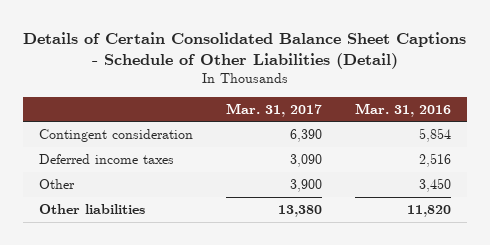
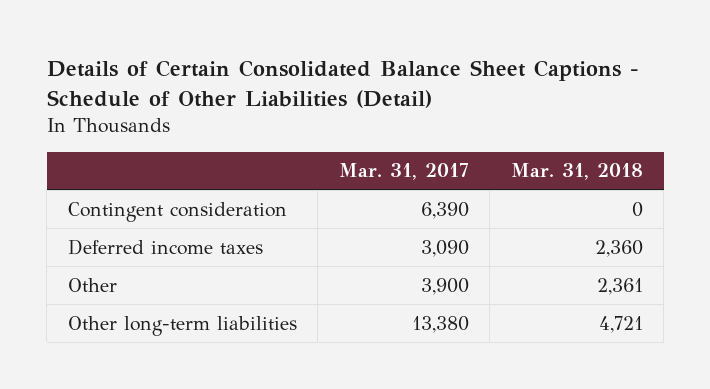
[354,102,451,117] Mar. 31, 2016 -> none
none -> [510,163,643,181] Mar. 31, 2018
[39,204,146,215] Other liabilities -> [67,315,297,336] Other long-term liabilities

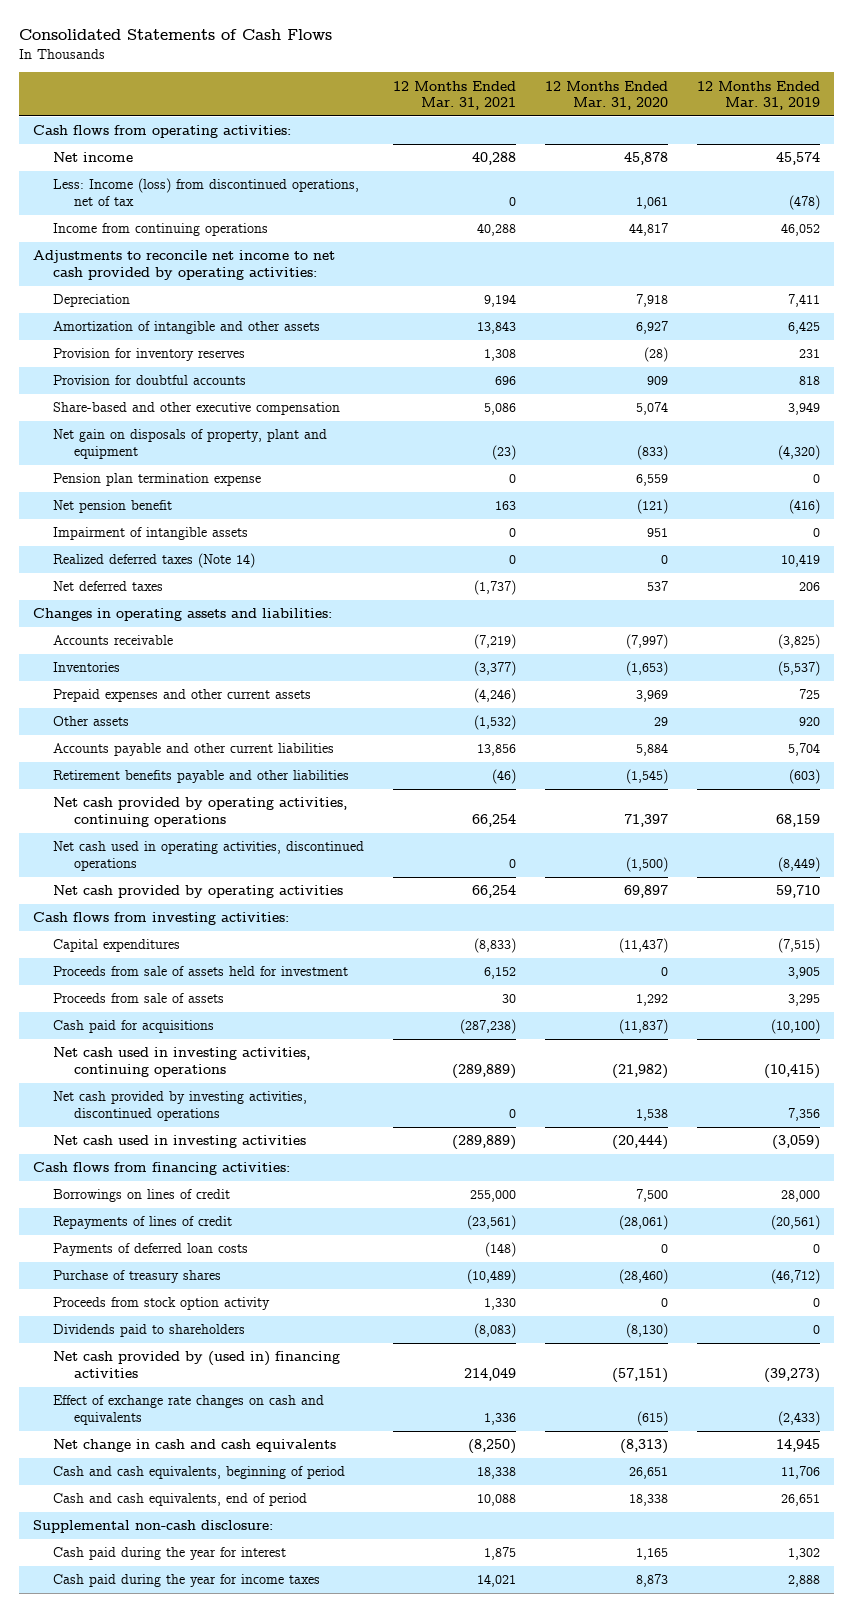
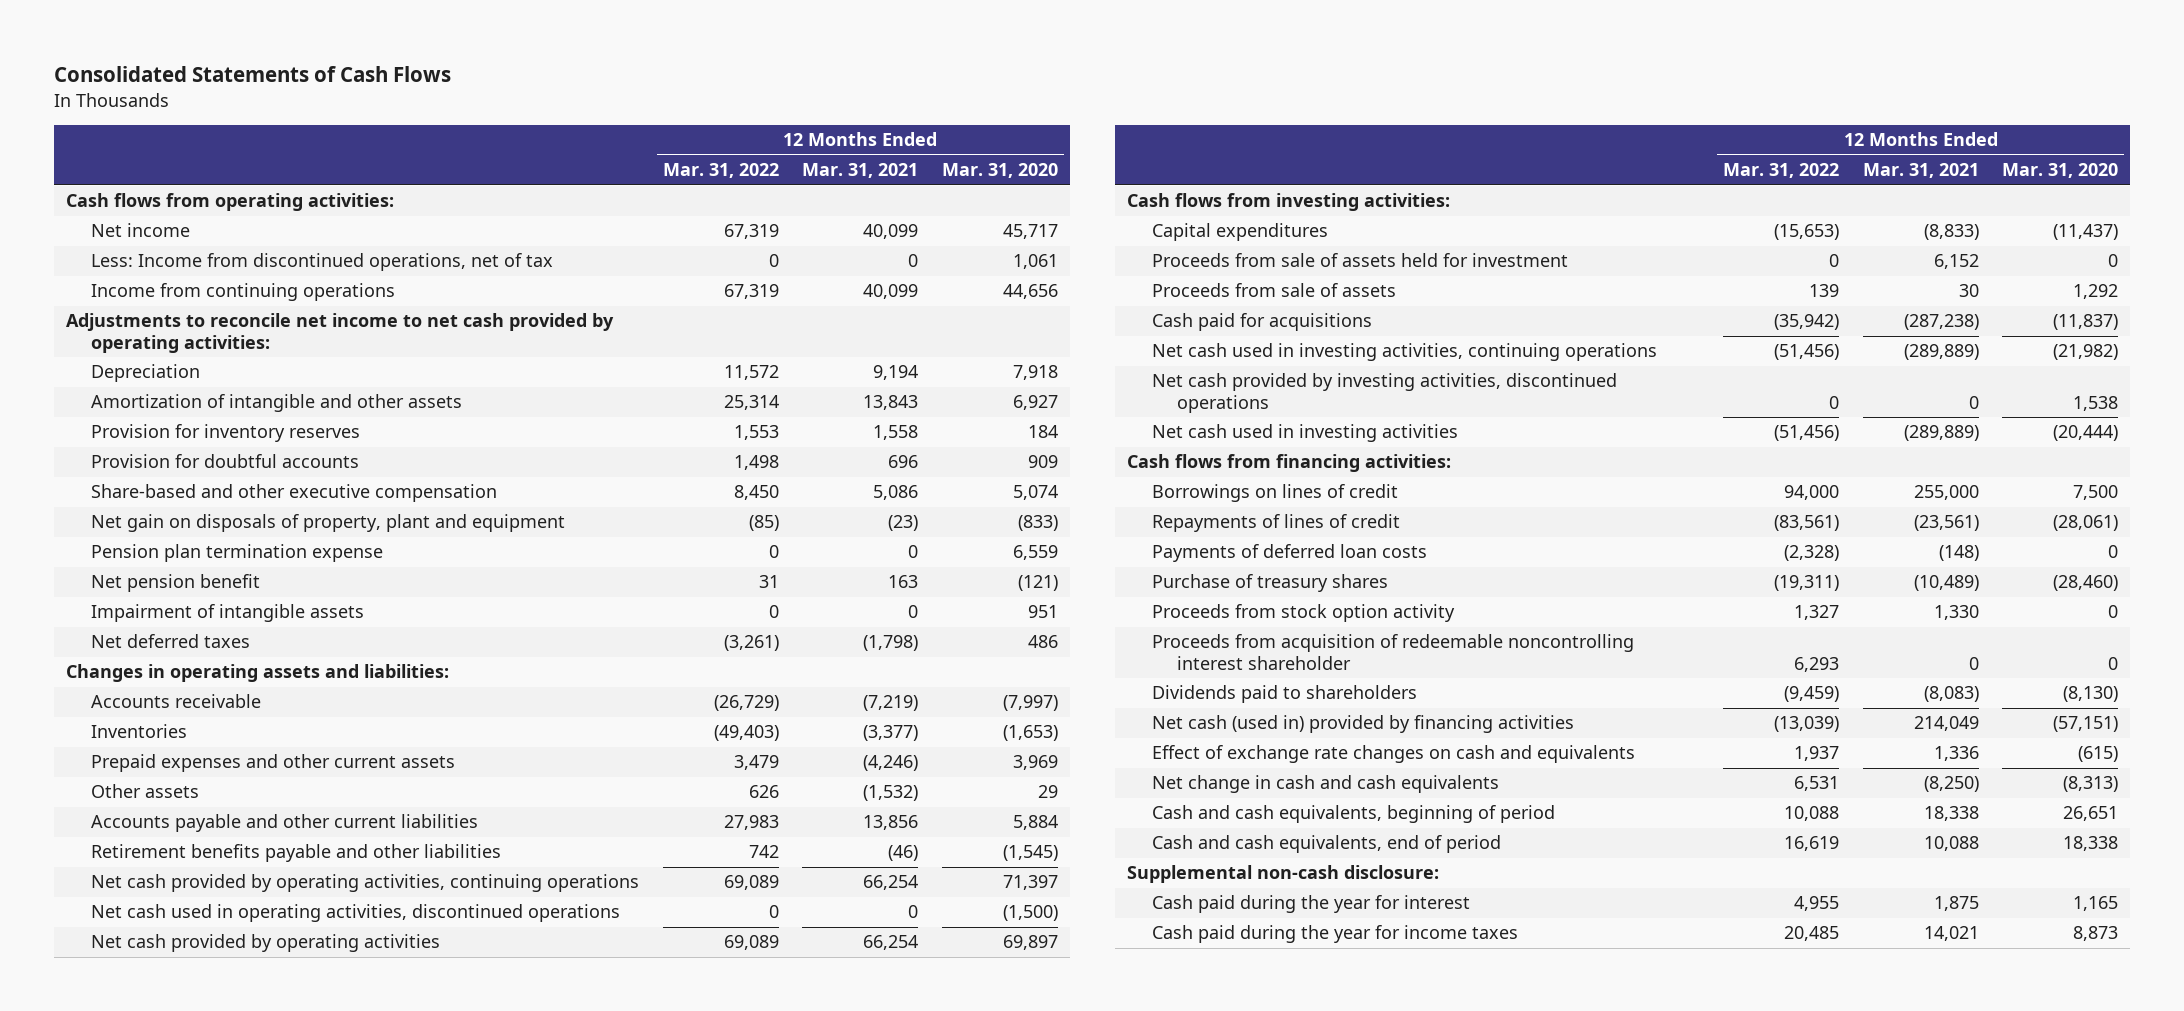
[697,80,821,111] 12 Months Ended Mar. 31, 2019 -> none
none -> [662,163,779,179] Mar. 31, 2022
[472,152,517,166] 40,288 -> [863,224,919,240] 40,099
[624,152,669,166] 45,878 -> [1002,224,1058,240] 45,717
[53,178,360,206] Less: Income (loss) from discontinued operations, net of tax -> [91,253,554,272] Less: Income from discontinued operations, net of tax
[477,223,517,237] 40,288 -> [863,284,919,300] 40,099
[629,223,669,237] 44,817 -> [1002,284,1058,300] 44,656
[484,349,517,362] 1,308 -> [873,425,919,441] 1,558
[644,347,669,363] (28) -> [1027,425,1058,439] 184
[53,553,256,569] Realized deferred taxes (Note 14) -> none
[474,580,517,596] (1,737) -> [863,635,919,652] (1,798)
[647,581,669,592] 537 -> [1027,635,1058,649] 486
none -> [1151,634,1634,670] Proceeds from acquisition of redeemable noncontrolling interest shareholder
[53,1351,341,1378] Net cash provided by (used in) financing activities -> [1151,715,1574,734] Net cash (used in) provided by financing activities

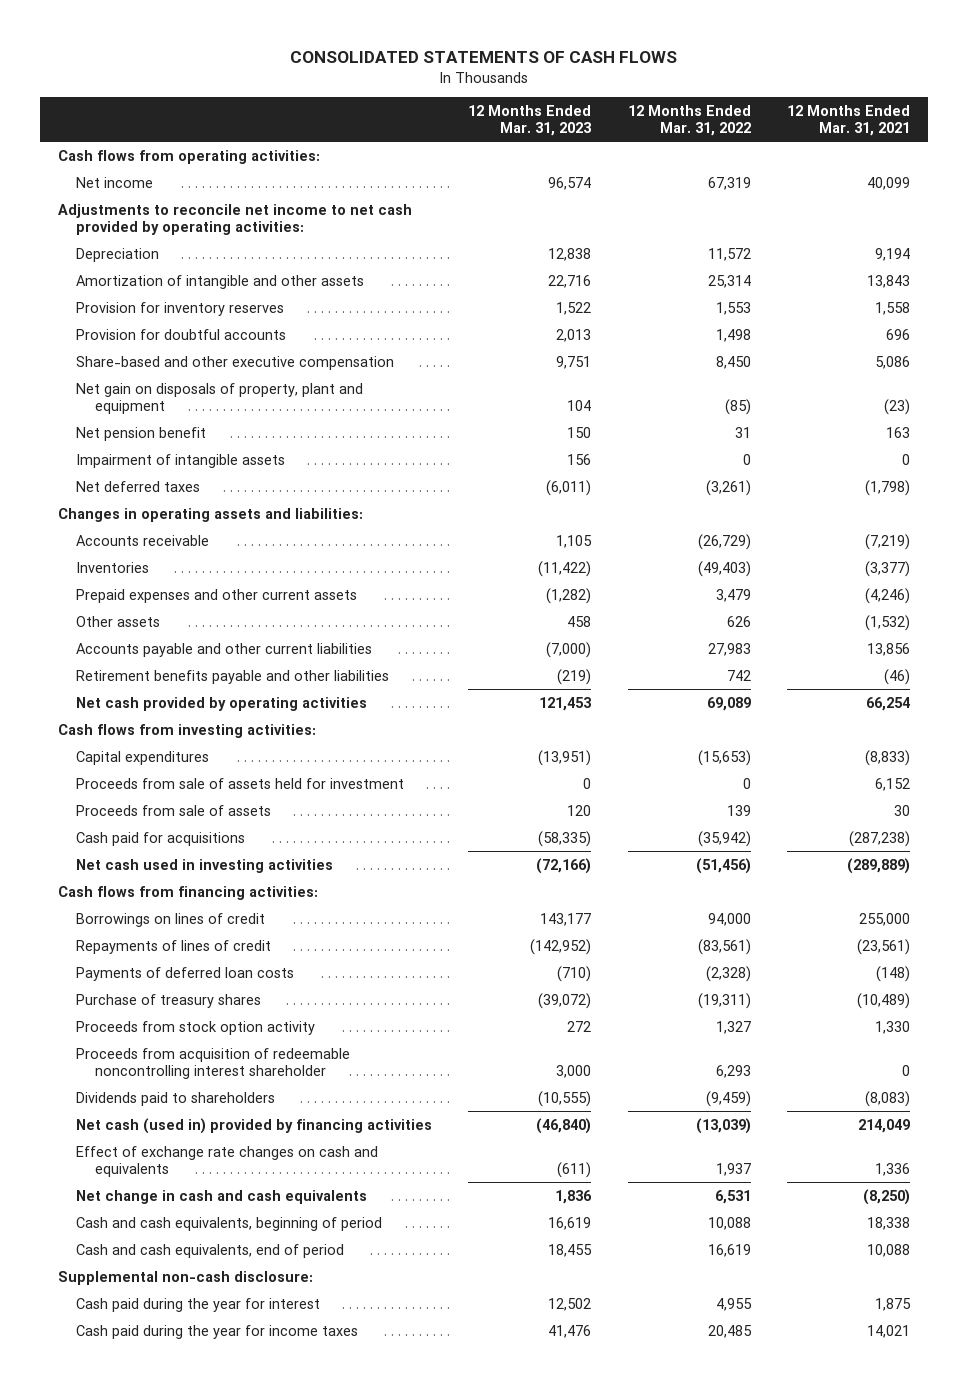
[54,66,452,83] Consolidated Statements of Cash Flows -> [289,50,677,63] CONSOLIDATED STATEMENTS OF CASH FLOWS
[941,163,1058,179] Mar. 31, 2020 -> none
none -> [468,104,592,136] 12 Months Ended Mar. 31, 2023
[91,253,554,272] Less: Income from discontinued operations, net of tax -> none
[91,283,396,302] Income from continuing operations -> none
[91,544,384,563] Pension plan termination expense -> none
[91,874,640,893] Net cash provided by operating activities, continuing operations -> none
[91,904,621,923] Net cash used in operating activities, discontinued operations -> none
[1151,343,1657,362] Net cash used in investing activities, continuing operations -> none
[1151,373,1617,413] Net cash provided by investing activities, discontinued operations -> none

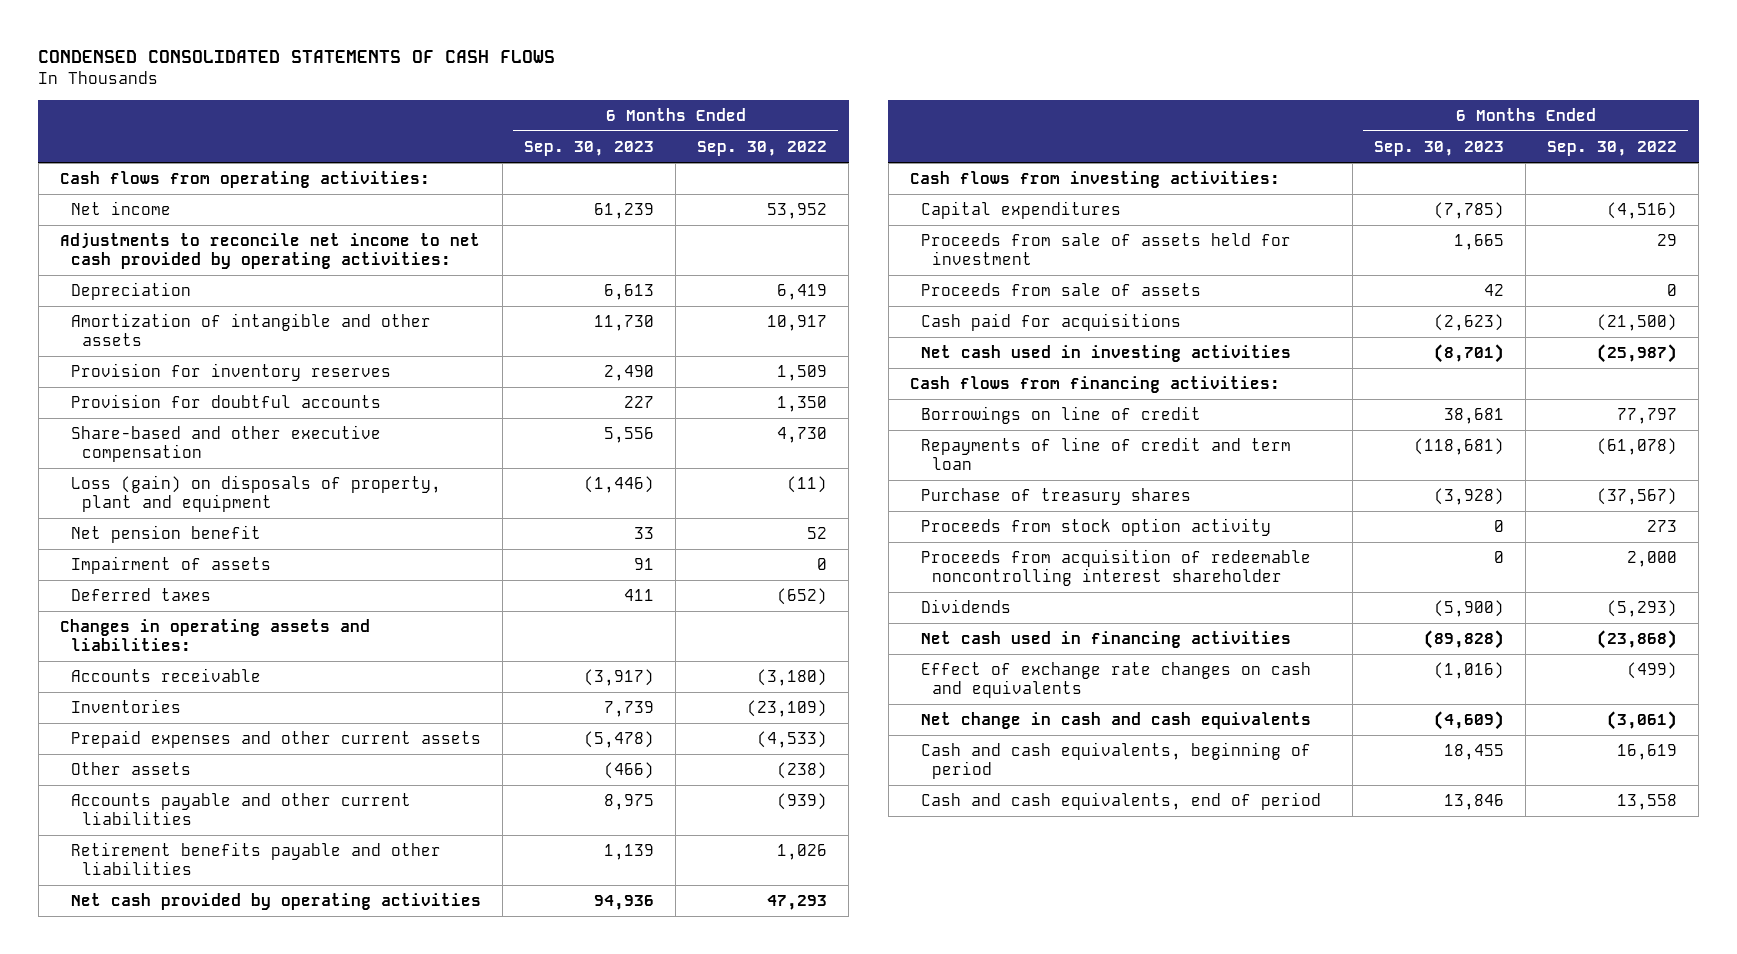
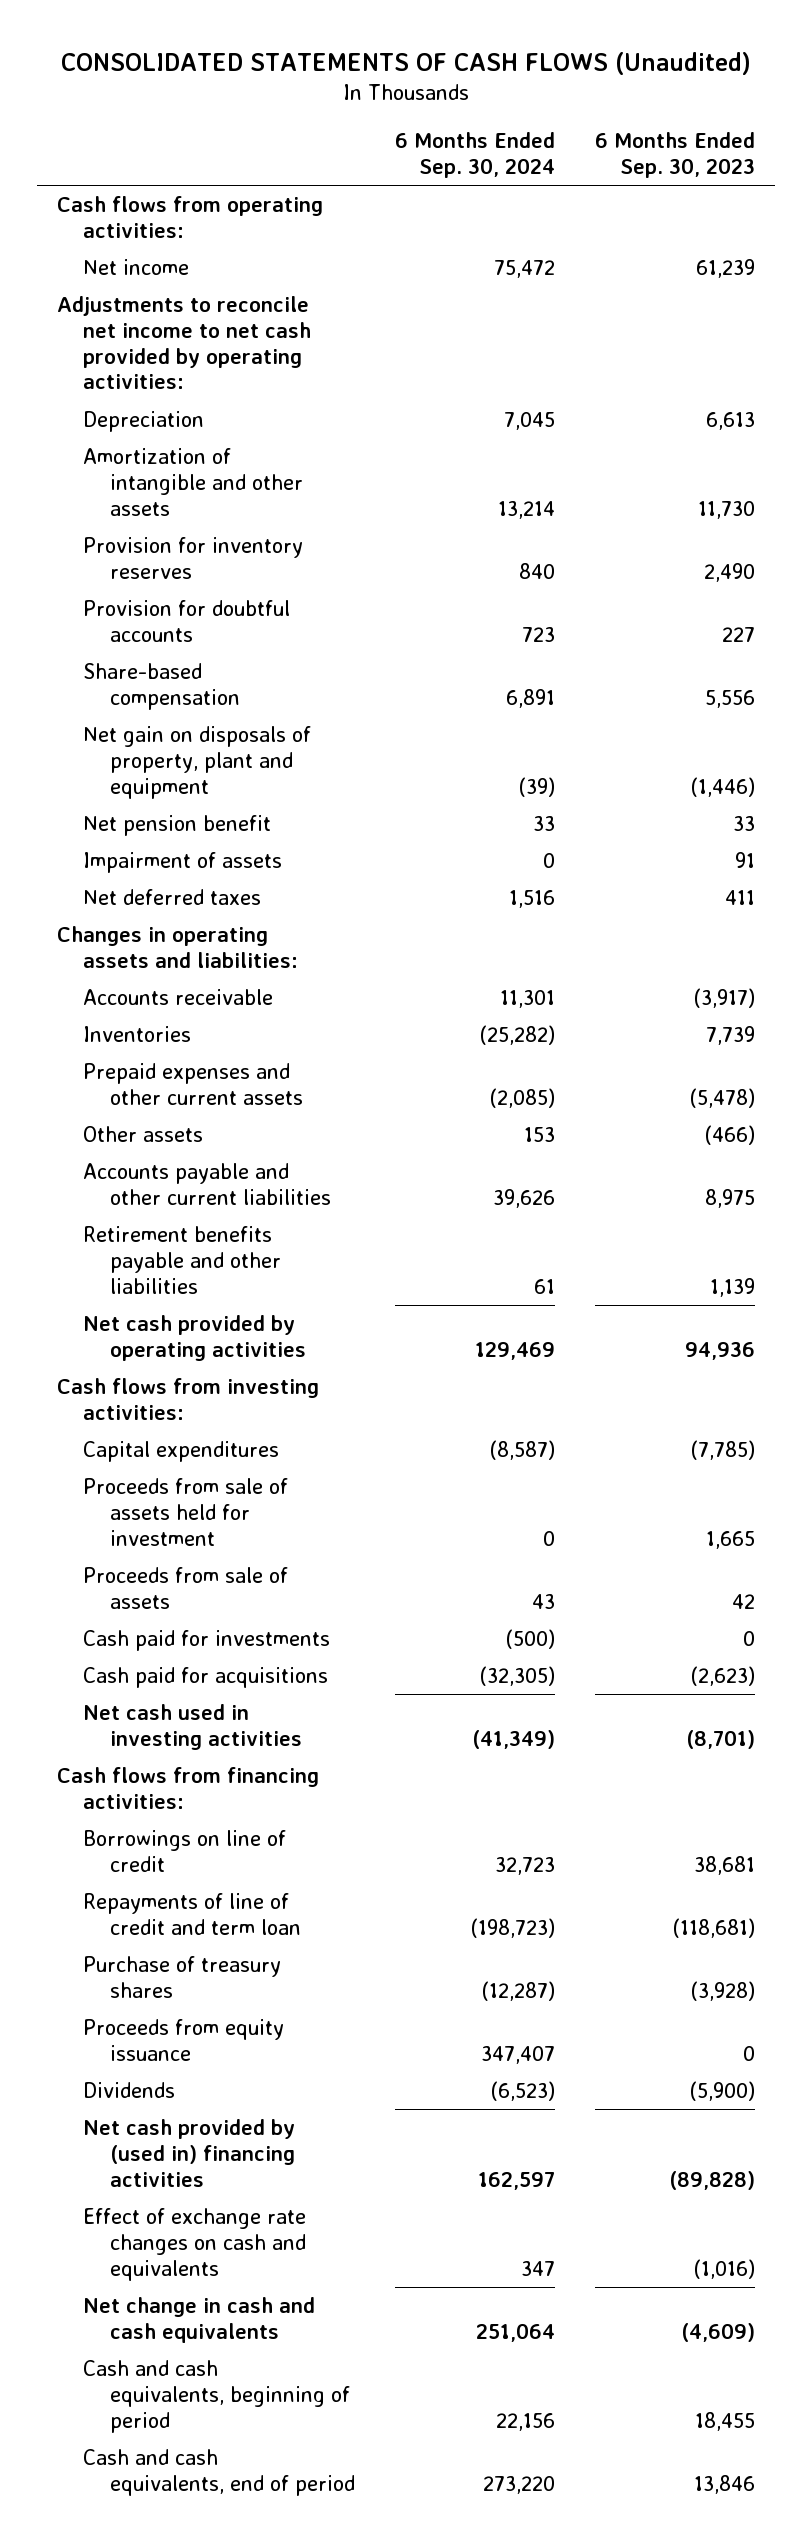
[38,49,556,63] CONDENSED CONSOLIDATED STATEMENTS OF CASH FLOWS -> [61,51,752,75] CONSOLIDATED STATEMENTS OF CASH FLOWS (Unaudited)
[697,140,828,156] Sep. 30, 2022 -> none
none -> [394,132,555,178] 6 Months Ended Sep. 30, 2024
[70,425,381,463] Share-based and other executive compensation -> [83,663,240,710] Share-based compensation
[70,475,441,513] Loss (gain) on disposals of property, plant and equipment -> [83,726,312,799] Net gain on disposals of property, plant and equipment
[70,588,211,602] Deferred taxes -> [83,889,262,906] Net deferred taxes
none -> [83,1630,331,1652] Cash paid for investments
[920,518,1271,537] Proceeds from stock option activity -> none
[920,549,1311,587] Proceeds from acquisition of redeemable noncontrolling interest shareholder -> none
none -> [83,2019,285,2061] Proceeds from equity issuance
[920,631,1291,649] Net cash used in financing activities -> [83,2119,296,2187] Net cash provided by (used in) financing activities

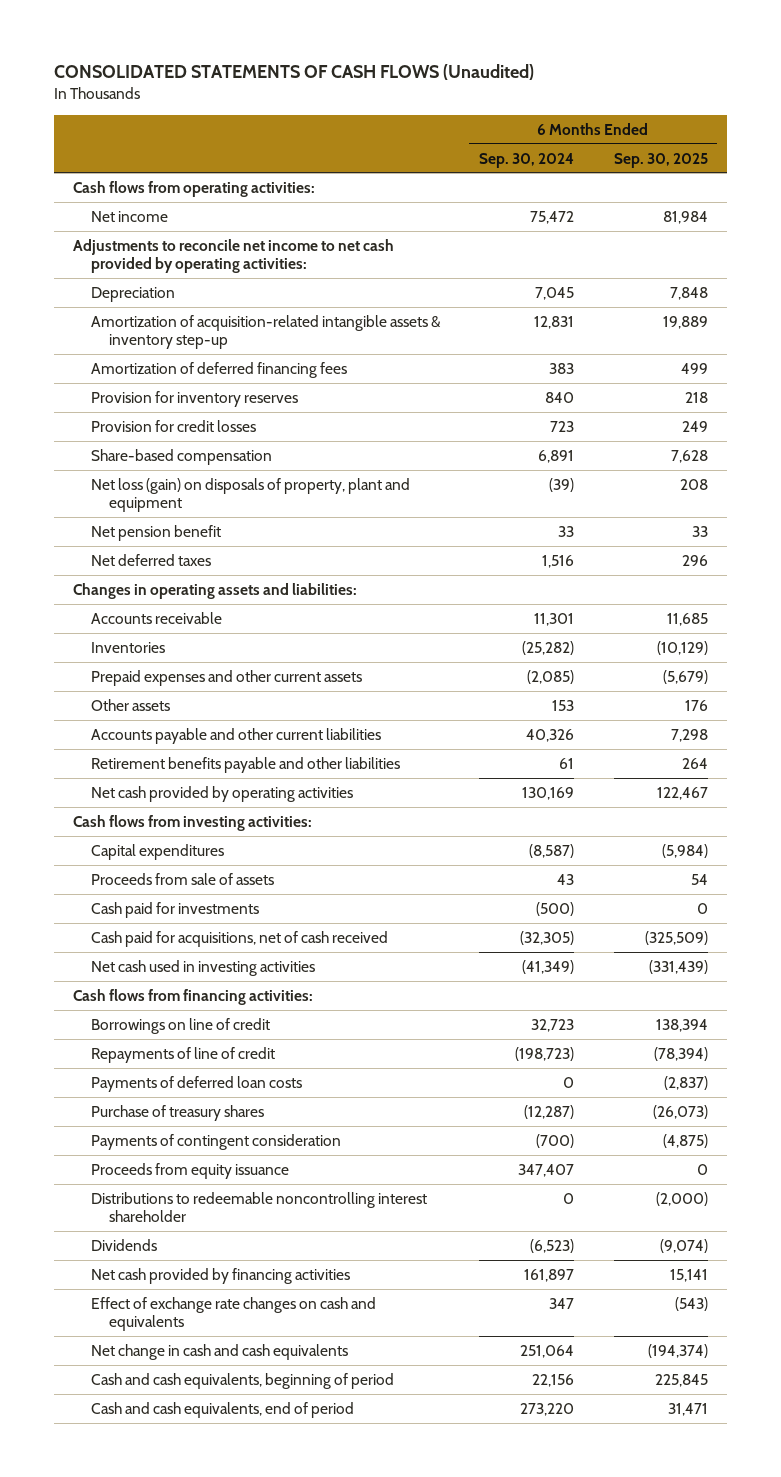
[595,132,756,178] 6 Months Ended Sep. 30, 2023 -> none
none -> [613,152,708,168] Sep. 30, 2025
none -> [90,314,441,350] Amortization of acquisition-related intangible assets & inventory step-up
[83,448,303,516] Amortization of intangible and other assets -> [90,361,347,378] Amortization of deferred financing fees
[497,500,555,519] 13,214 -> [549,362,575,374] 383
[83,600,291,642] Provision for doubtful accounts -> [90,419,256,432] Provision for credit losses
[83,726,312,799] Net gain on disposals of property, plant and equipment -> [90,477,410,513] Net loss (gain) on disposals of property, plant and equipment
[83,852,283,874] Impairment of assets -> none
[492,1188,555,1208] 39,626 -> [526,728,575,742] 40,326
[474,1341,555,1360] 129,469 -> [522,786,575,800] 130,169
[83,1478,289,1546] Proceeds from sale of assets held for investment -> none
[83,1667,329,1689] Cash paid for acquisitions -> [90,930,388,947] Cash paid for acquisitions, net of cash received
[83,1893,301,1935] Repayments of line of credit and term loan -> [90,1046,275,1063] Repayments of line of credit
none -> [90,1075,302,1092] Payments of deferred loan costs
none -> [90,1133,341,1150] Payments of contingent consideration
none -> [90,1191,427,1223] Distributions to redeemable noncontrolling interest shareholder
[83,2119,296,2187] Net cash provided by (used in) financing activities -> [90,1267,350,1284] Net cash provided by financing activities
[477,2171,555,2190] 162,597 -> [524,1268,575,1282] 161,897

